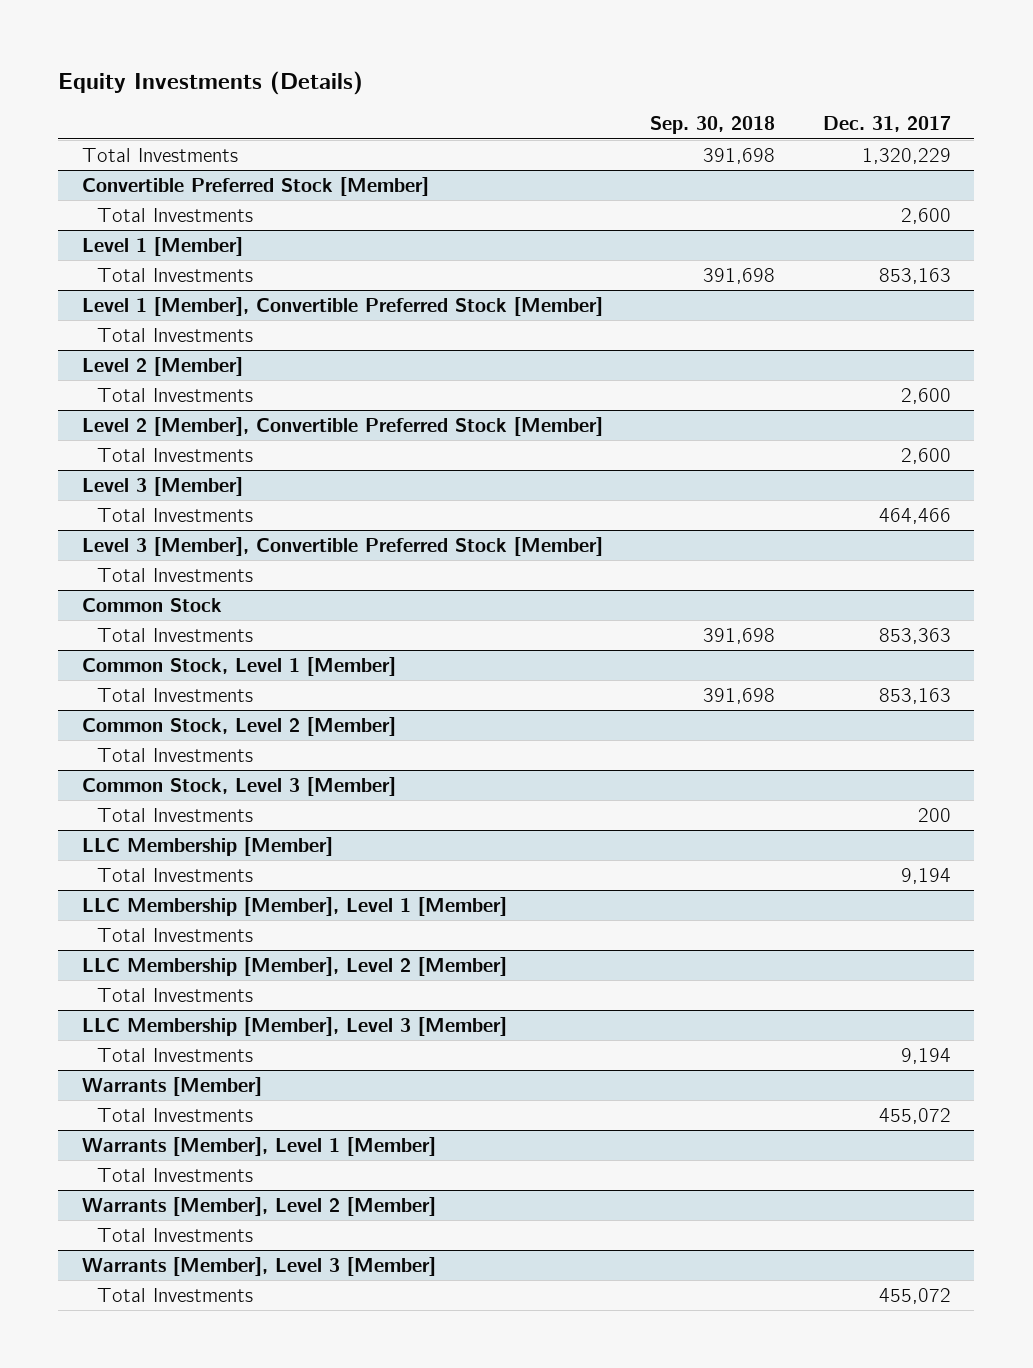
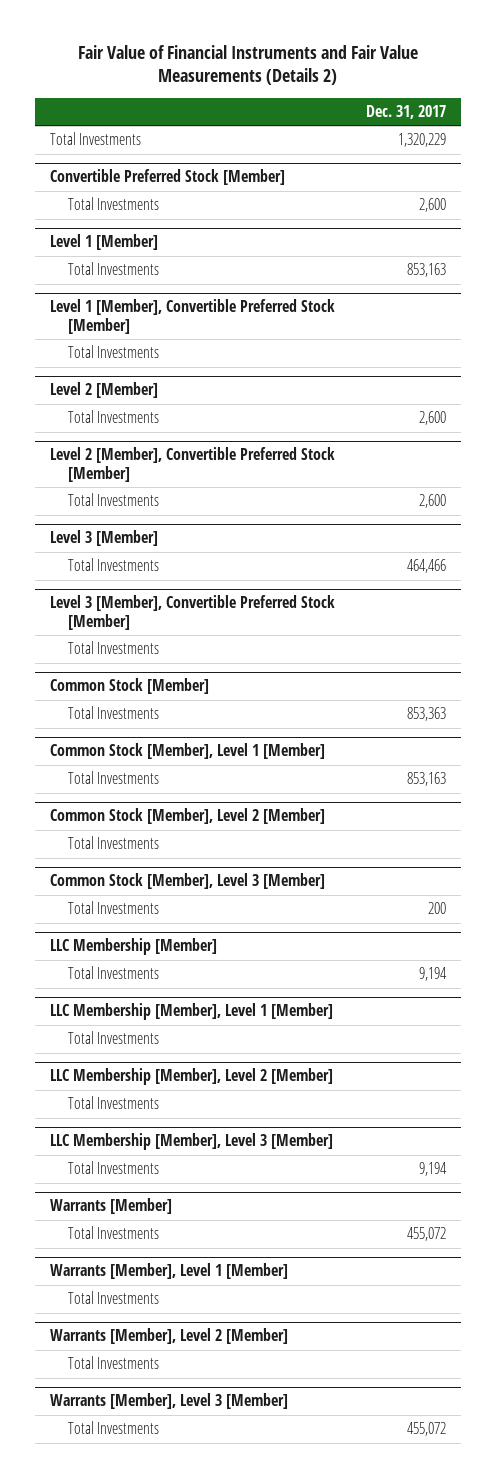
[58,70,364,95] Equity Investments (Details) -> [78,44,419,86] Fair Value of Financial Instruments and Fair Value Measurements (Details 2)
[650,116,776,135] Sep. 30, 2018 -> none
[82,597,223,612] Common Stock -> [50,678,210,695] Common Stock [Member]
[82,656,397,676] Common Stock, Level 1 [Member] -> [50,743,326,760] Common Stock [Member], Level 1 [Member]
[82,716,397,736] Common Stock, Level 2 [Member] -> [50,808,326,825] Common Stock [Member], Level 2 [Member]
[82,776,397,796] Common Stock, Level 3 [Member] -> [50,873,326,890] Common Stock [Member], Level 3 [Member]

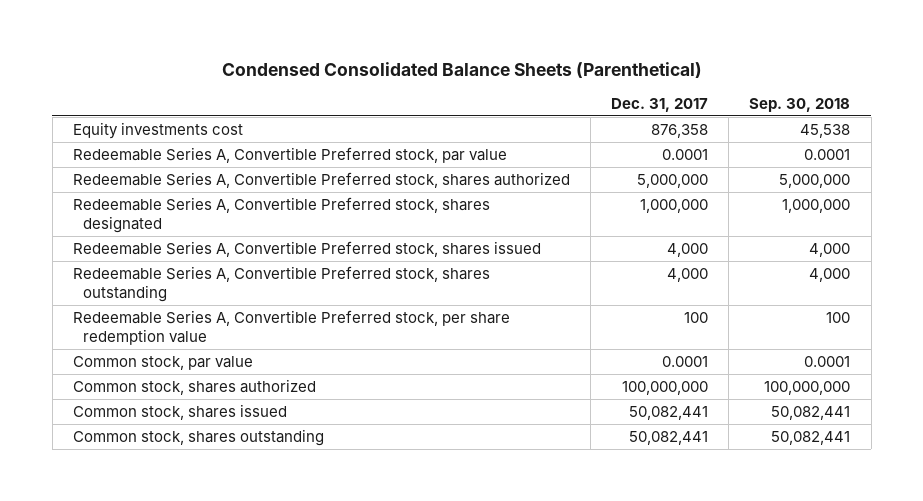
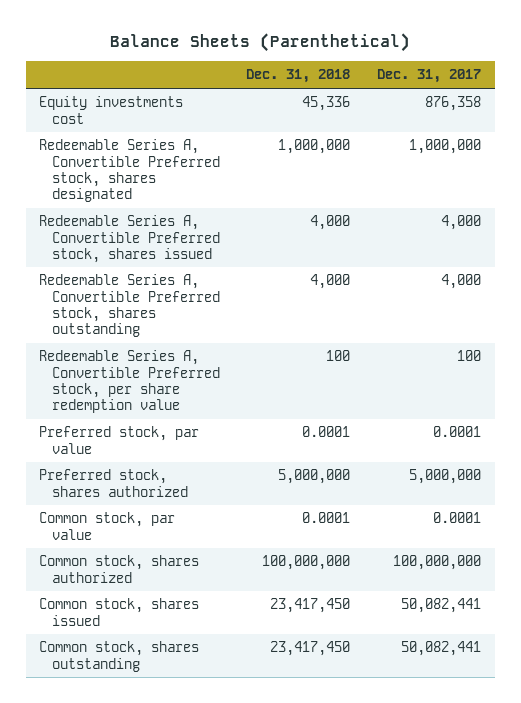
[221,61,702,78] Condensed Consolidated Balance Sheets (Parenthetical) -> [110,33,411,53] Balance Sheets (Parenthetical)
[749,97,851,112] Sep. 30, 2018 -> none
none -> [246,69,351,84] Dec. 31, 2018
[72,147,507,164] Redeemable Series A, Convertible Preferred stock, par value -> none
[72,172,570,189] Redeemable Series A, Convertible Preferred stock, shares authorized -> none
none -> [39,426,200,454] Preferred stock, par value
none -> [39,469,188,497] Preferred stock, shares authorized

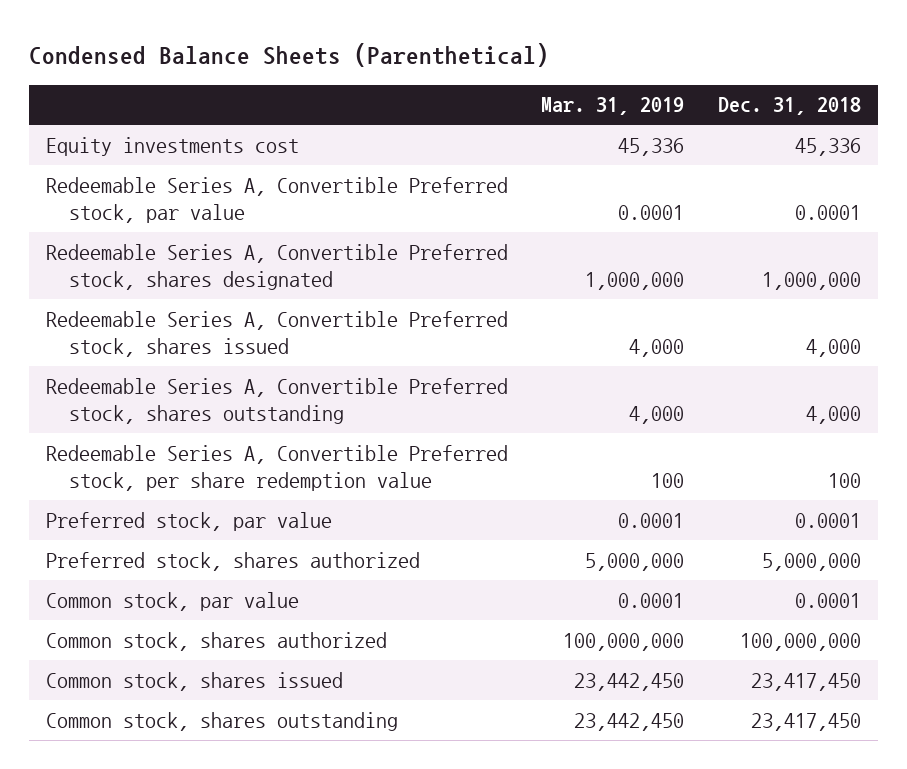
[110,33,411,53] Balance Sheets (Parenthetical) -> [29,42,550,67] Condensed Balance Sheets (Parenthetical)
[377,69,482,84] Dec. 31, 2017 -> none
none -> [541,97,685,116] Mar. 31, 2019
none -> [45,176,508,224] Redeemable Series A, Convertible Preferred stock, par value

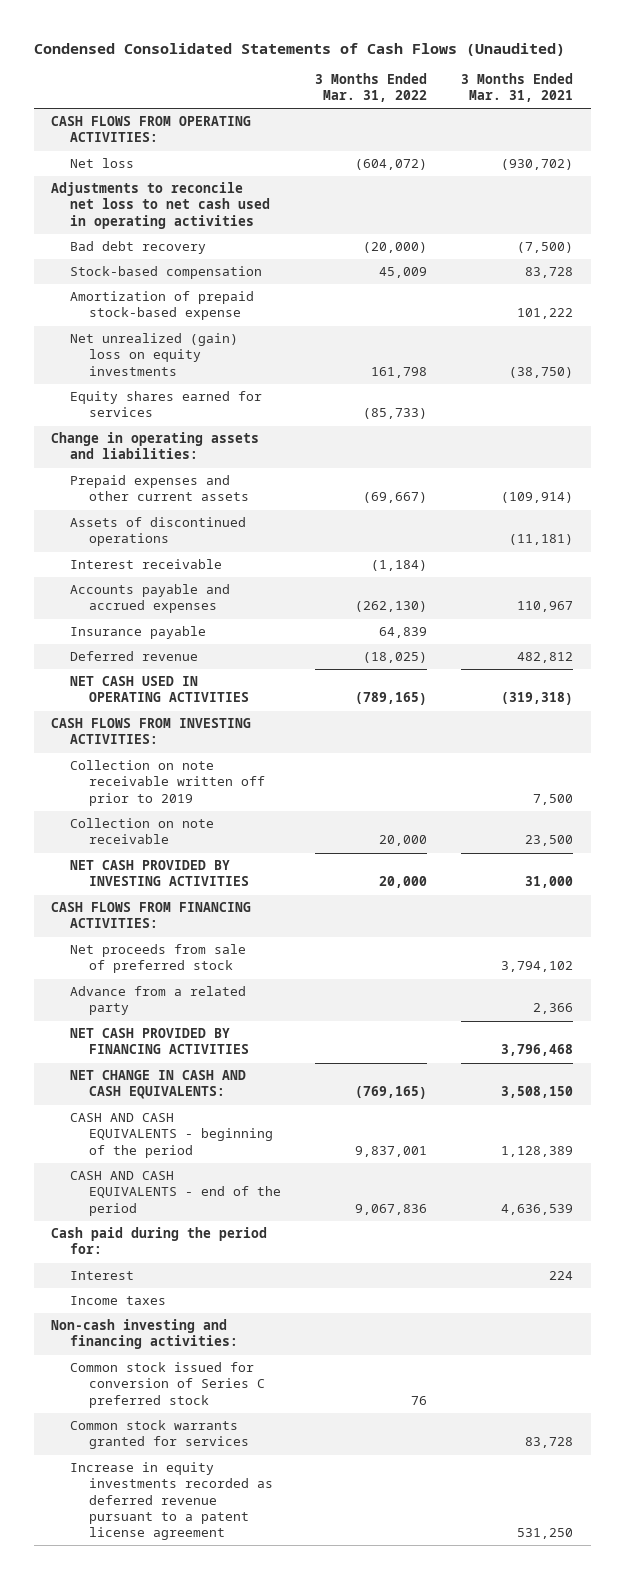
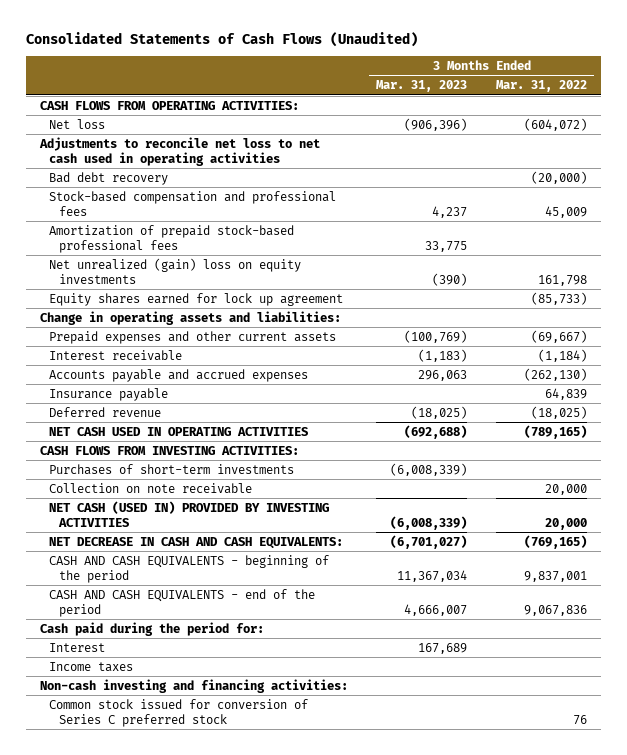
[33,42,565,56] Condensed Consolidated Statements of Cash Flows (Unaudited) -> [25,32,418,48] Consolidated Statements of Cash Flows (Unaudited)
[461,72,574,103] 3 Months Ended Mar. 31, 2021 -> none
none -> [376,80,468,93] Mar. 31, 2023
[69,266,262,280] Stock-based compensation -> [49,190,337,216] Stock-based compensation and professional fees
[69,291,254,321] Amortization of prepaid stock-based expense -> [49,224,295,253] Amortization of prepaid stock-based professional fees
[69,391,262,418] Equity shares earned for services -> [49,292,344,306] Equity shares earned for lock up agreement
[69,517,246,547] Assets of discontinued operations -> none
[69,760,265,806] Collection on note receivable written off prior to 2019 -> none
none -> [49,463,295,475] Purchases of short-term investments
[50,902,251,929] CASH FLOWS FROM FINANCING ACTIVITIES: -> none
[69,944,246,974] Net proceeds from sale of preferred stock -> none
[69,986,246,1016] Advance from a related party -> none
[69,1028,249,1055] NET CASH PROVIDED BY FINANCING ACTIVITIES -> none
[69,860,249,887] NET CASH PROVIDED BY INVESTING ACTIVITIES -> [49,500,330,527] NET CASH (USED IN) PROVIDED BY INVESTING ACTIVITIES
[69,1070,246,1100] NET CHANGE IN CASH AND CASH EQUIVALENTS: -> [49,536,344,549] NET DECREASE IN CASH AND CASH EQUIVALENTS:
[69,1420,249,1450] Common stock warrants granted for services -> none
[69,1462,273,1540] Increase in equity investments recorded as deferred revenue pursuant to a patent license agreement -> none

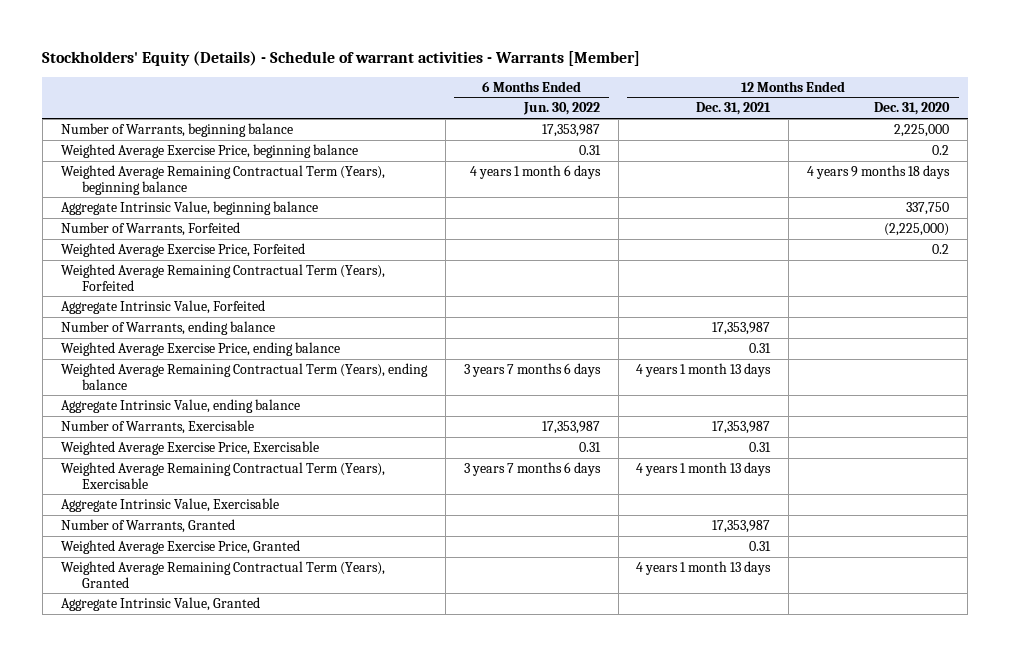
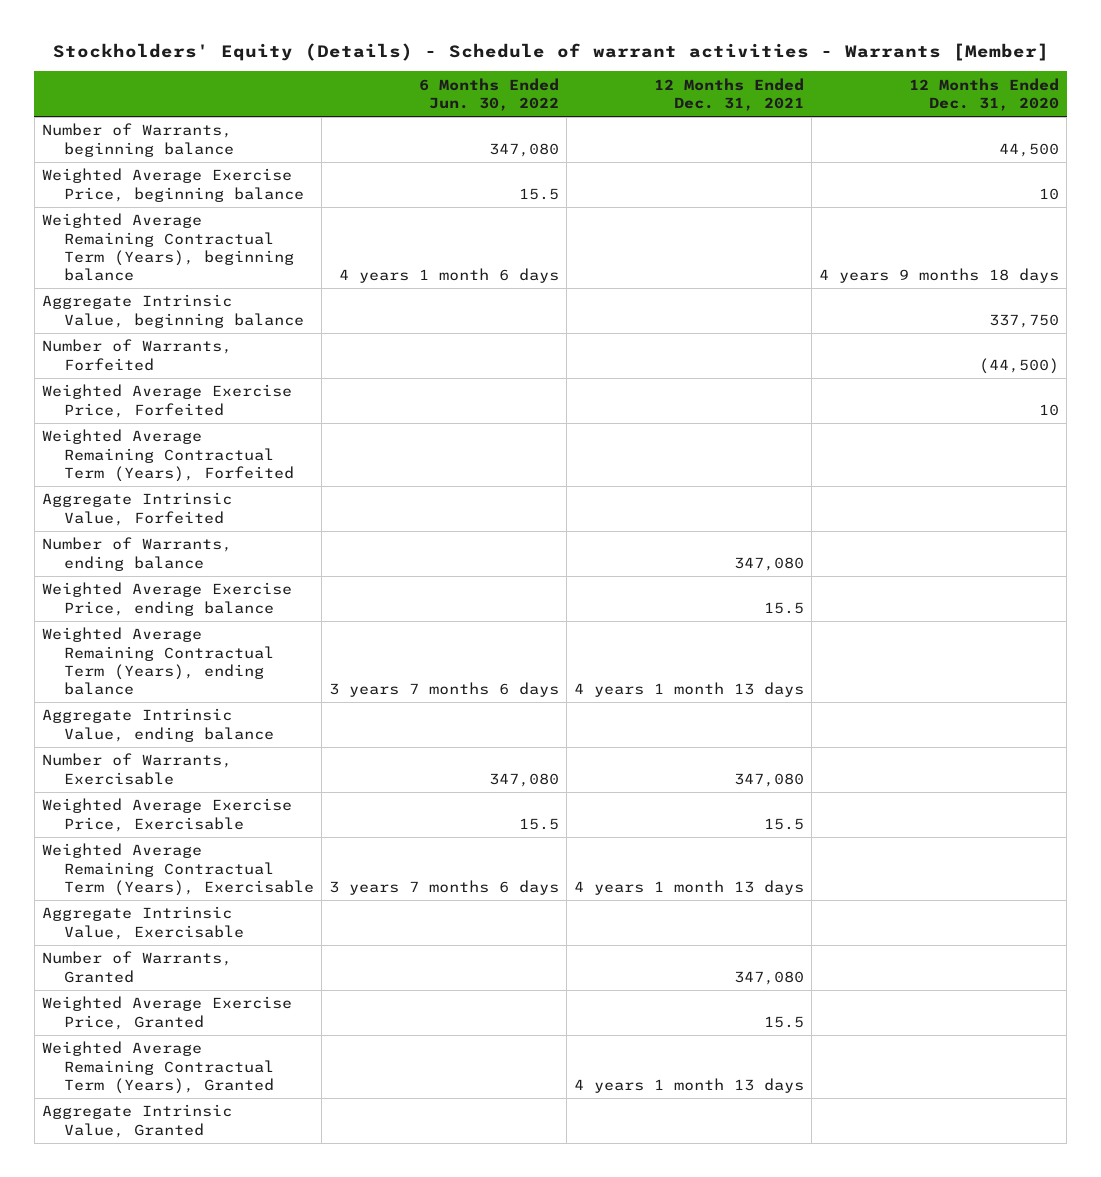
[541,123,600,137] 17,353,987 -> [489,142,560,157] 347,080
[894,123,950,137] 2,225,000 -> [999,142,1060,157] 44,500
[578,144,601,155] 0.31 -> [519,187,560,200] 15.5
[932,144,950,155] 0.2 -> [1039,187,1060,200] 10
[884,222,950,236] (2,225,000) -> [979,357,1060,374] (44,500)
[932,243,950,254] 0.2 -> [1039,403,1060,416] 10
[712,321,771,335] 17,353,987 -> [734,556,805,571] 347,080
[749,342,772,353] 0.31 -> [764,601,805,614] 15.5
[541,420,600,434] 17,353,987 -> [489,772,560,787] 347,080
[712,420,771,434] 17,353,987 -> [734,772,805,787] 347,080
[578,441,601,452] 0.31 -> [519,817,560,830] 15.5
[749,441,772,452] 0.31 -> [764,817,805,830] 15.5
[712,519,771,533] 17,353,987 -> [734,970,805,985] 347,080
[749,540,772,551] 0.31 -> [764,1015,805,1028] 15.5

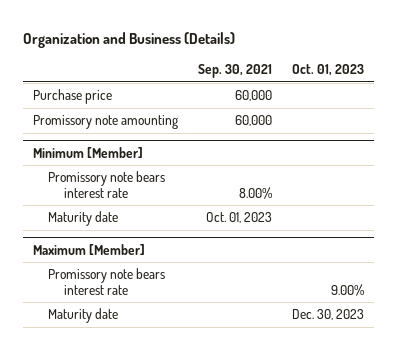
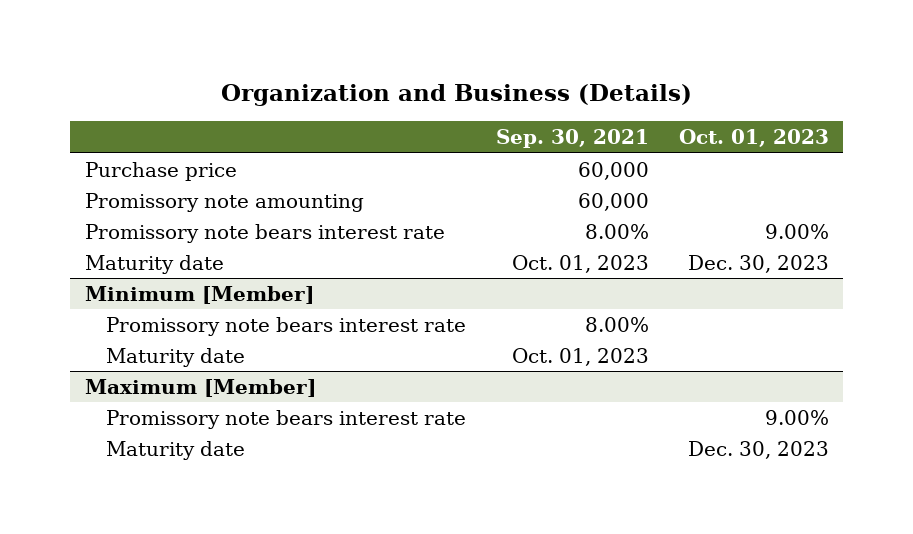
none -> [84,223,445,243] Promissory note bears interest rate
none -> [84,254,224,274] Maturity date

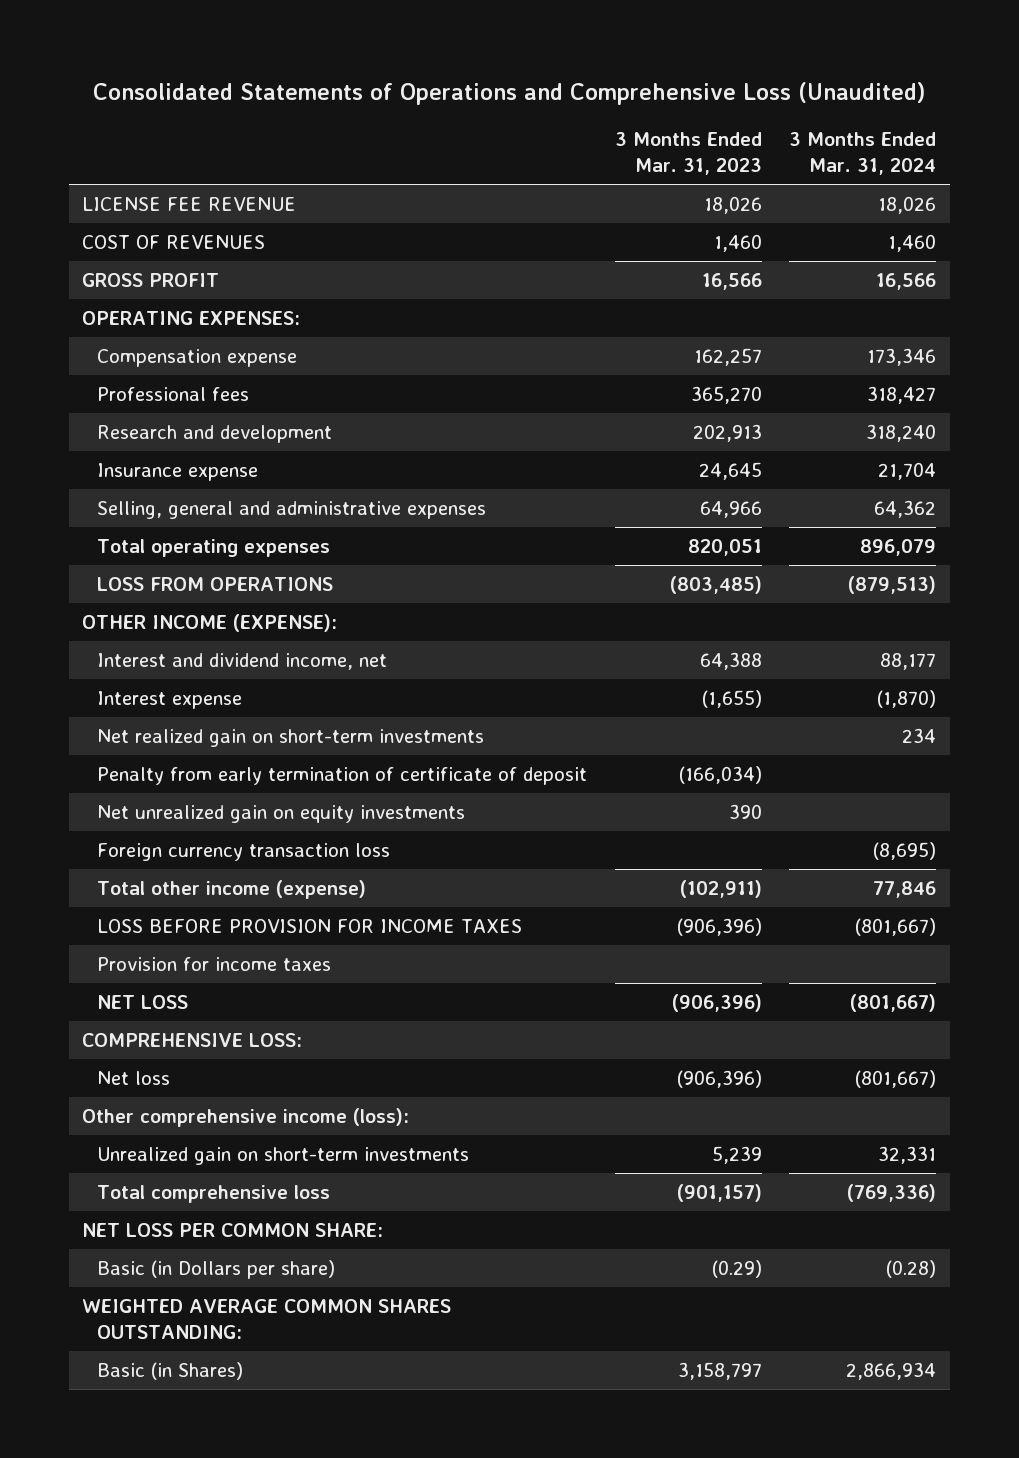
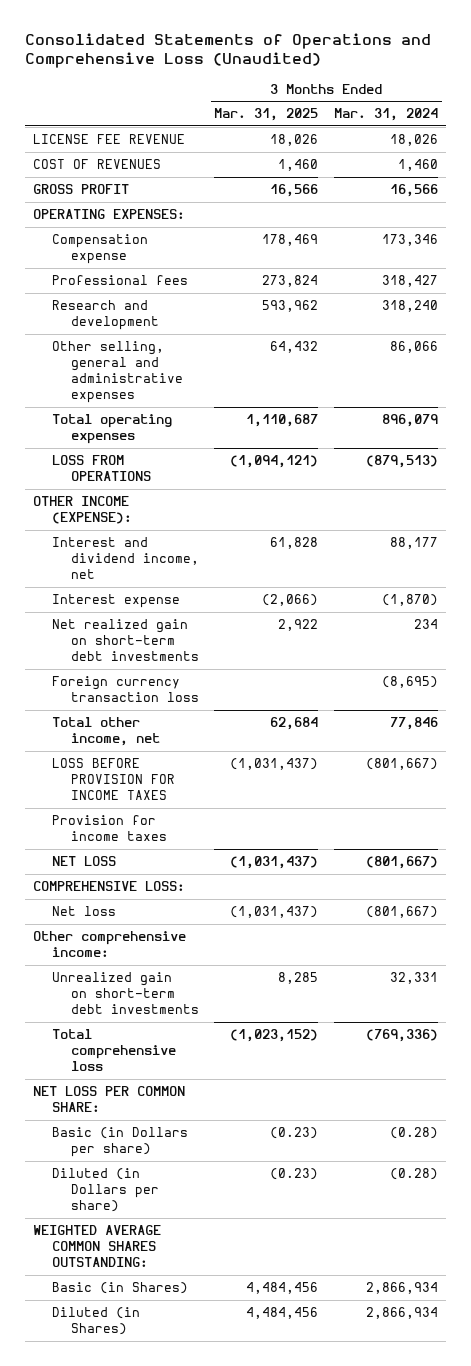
[614,132,762,176] 3 Months Ended Mar. 31, 2023 -> none
none -> [214,108,319,122] Mar. 31, 2025
[97,462,259,481] Insurance expense -> none
[97,500,487,519] Selling, general and administrative expenses -> [51,341,183,404] Other selling, general and administrative expenses
[874,499,937,518] 64,362 -> [389,341,438,354] 86,066
[97,766,588,785] Penalty from early termination of certificate of deposit -> none
[97,804,466,823] Net unrealized gain on equity investments -> none
[97,728,485,747] Net realized gain on short-term investments -> [51,619,199,662] Net realized gain on short-term debt investments
[97,879,367,899] Total other income (expense) -> [51,717,160,747] Total other income, net
[82,1107,410,1127] Other comprehensive income (loss): -> [32,931,186,958] Other comprehensive income:
[97,1146,470,1165] Unrealized gain on short-term investments -> [51,972,199,1015] Unrealized gain on short-term debt investments
none -> [51,1168,159,1213] Diluted (in Dollars per share)
none -> [51,1307,140,1336] Diluted (in Shares)

